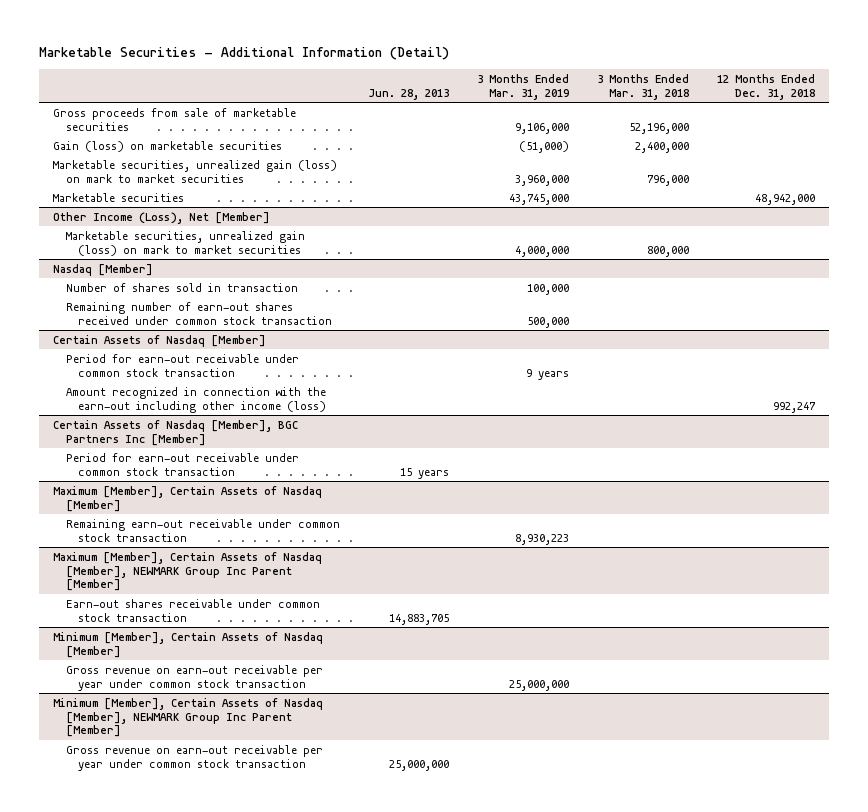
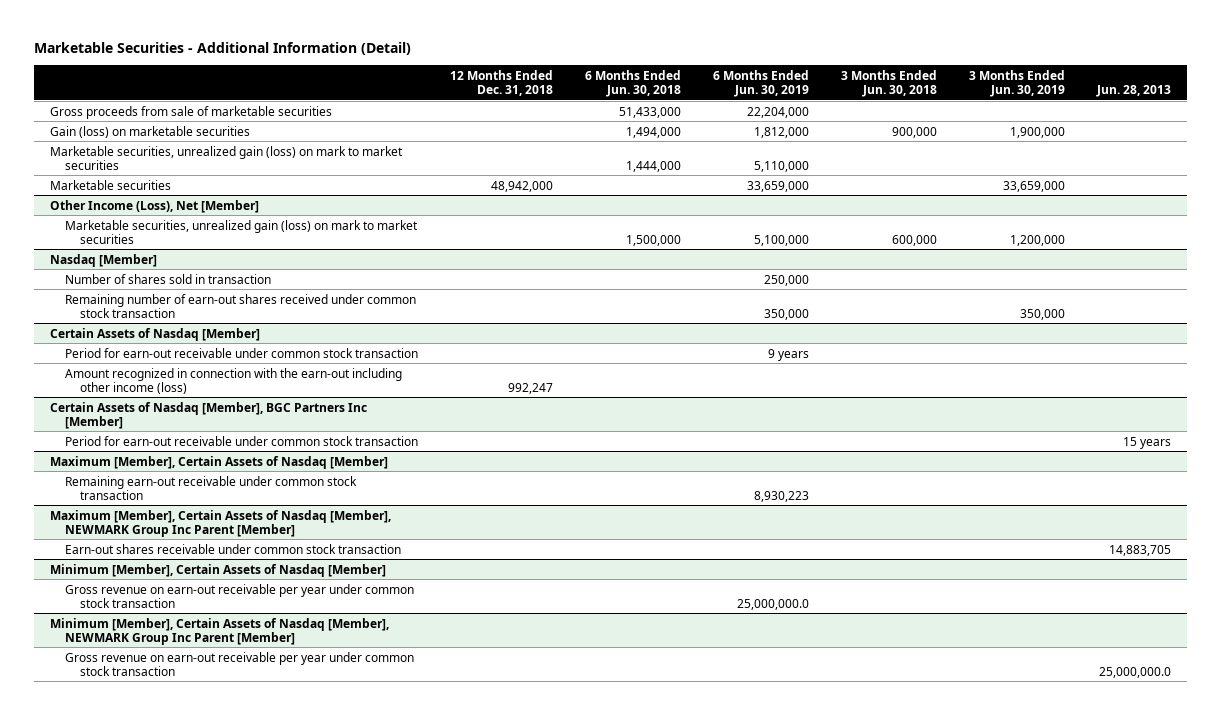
[476,73,569,100] 3 Months Ended Mar. 31, 2019 -> none
[596,73,689,100] 3 Months Ended Mar. 31, 2018 -> none
none -> [585,69,682,97] 6 Months Ended Jun. 30, 2018
none -> [713,69,810,97] 6 Months Ended Jun. 30, 2019
none -> [841,69,938,97] 3 Months Ended Jun. 30, 2018
none -> [969,69,1066,97] 3 Months Ended Jun. 30, 2019
[388,759,449,771] 25,000,000 -> [1099,666,1172,678] 25,000,000.0

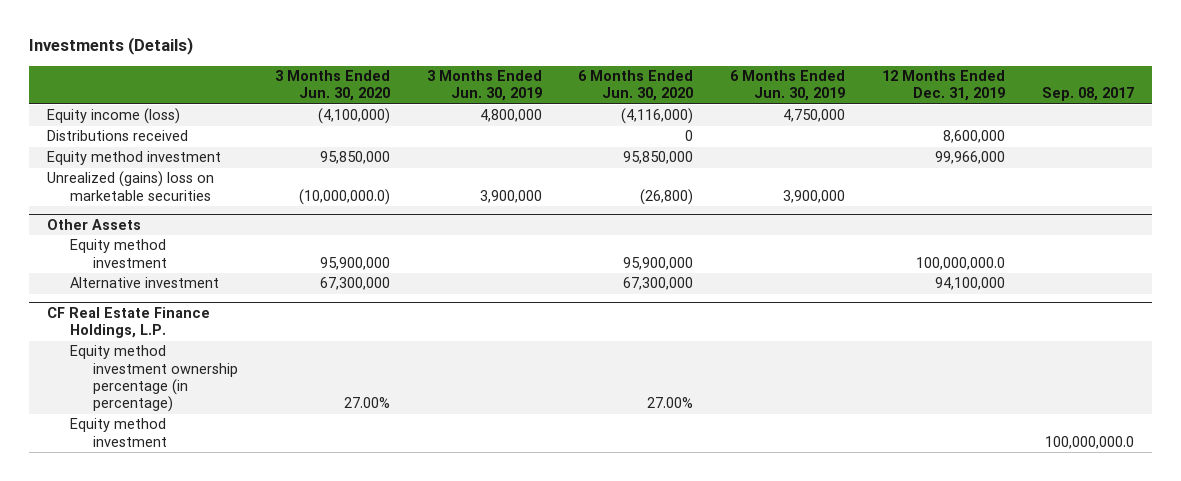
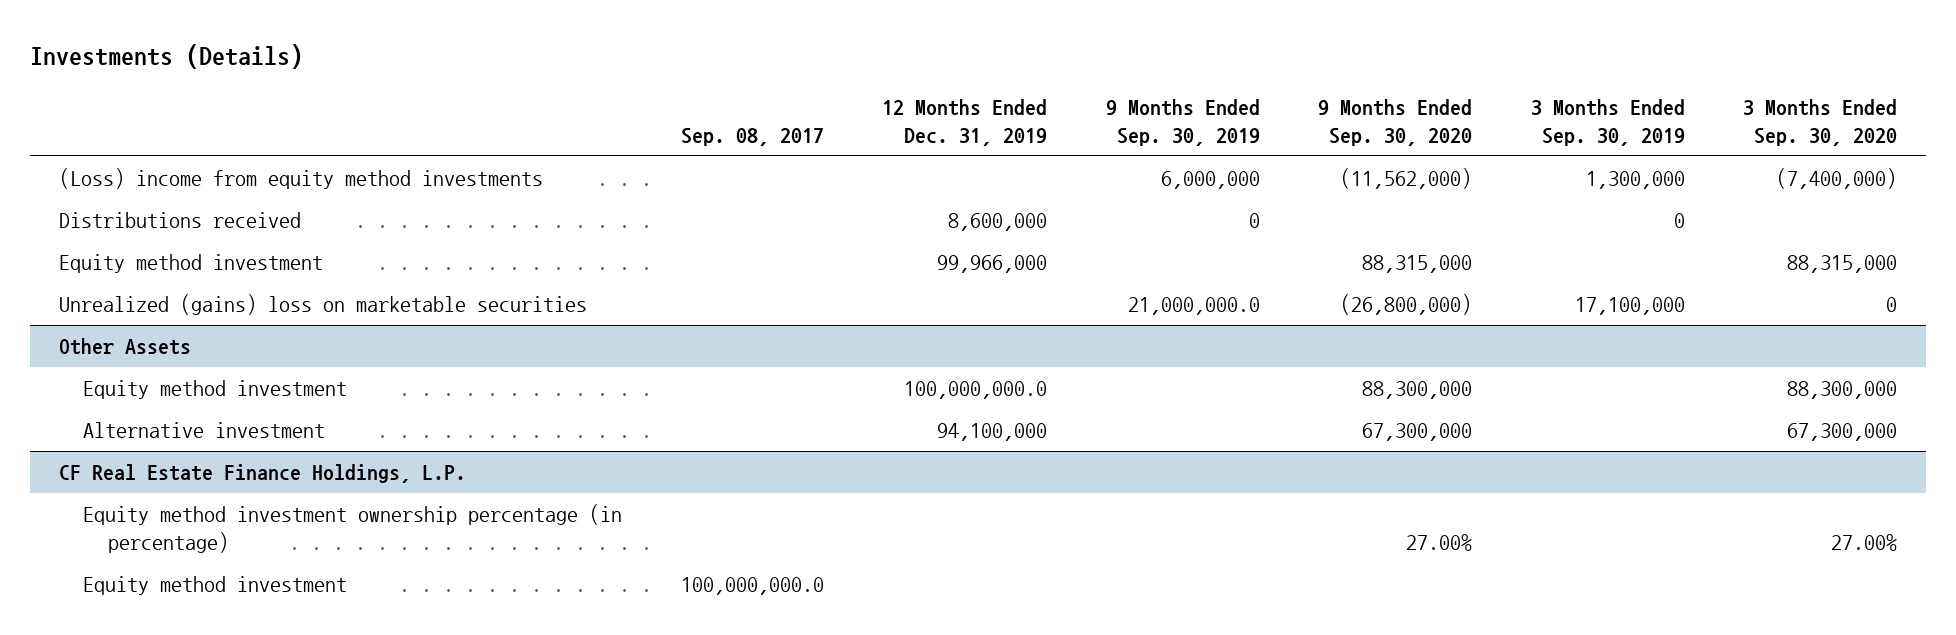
[274,69,390,102] 3 Months Ended Jun. 30, 2020 -> none
[426,69,542,102] 3 Months Ended Jun. 30, 2019 -> none
[578,69,694,102] 6 Months Ended Jun. 30, 2020 -> none
[730,69,846,102] 6 Months Ended Jun. 30, 2019 -> none
none -> [1105,99,1260,146] 9 Months Ended Sep. 30, 2019
none -> [1318,99,1473,146] 9 Months Ended Sep. 30, 2020
none -> [1530,99,1685,146] 3 Months Ended Sep. 30, 2019
none -> [1743,99,1898,146] 3 Months Ended Sep. 30, 2020
[47,108,181,125] Equity income (loss) -> [58,168,543,190] (Loss) income from equity method investments

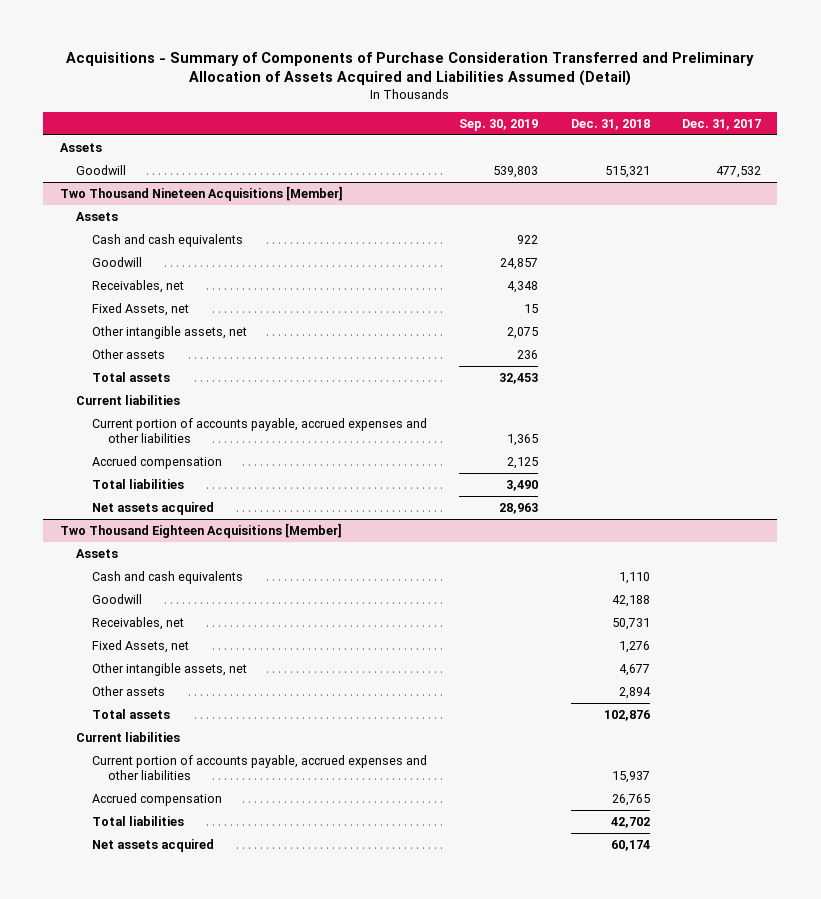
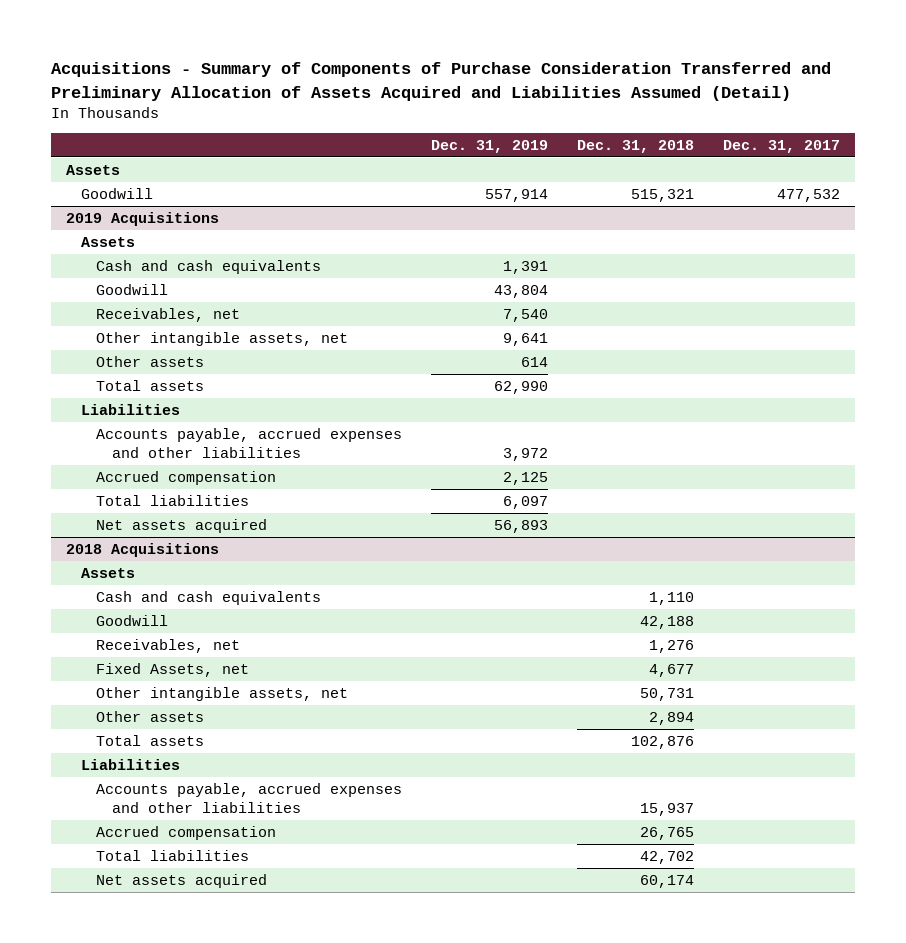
[459,118,539,131] Sep. 30, 2019 -> none
none -> [431,139,549,153] Dec. 31, 2019
[59,185,343,201] Two Thousand Nineteen Acquisitions [Member] -> [65,211,219,226] 2019 Acquisitions
[91,302,189,316] Fixed Assets, net -> none
[75,394,180,405] Current liabilities -> [80,403,180,415] Liabilities
[91,417,427,444] Current portion of accounts payable, accrued expenses and other liabilities -> [96,427,403,458] Accounts payable, accrued expenses and other liabilities
[59,522,342,538] Two Thousand Eighteen Acquisitions [Member] -> [65,542,219,557] 2018 Acquisitions
[611,617,650,630] 50,731 -> [649,639,695,653] 1,276
[618,640,650,653] 1,276 -> [649,663,695,677] 4,677
[618,663,650,676] 4,677 -> [640,687,695,701] 50,731
[75,731,180,742] Current liabilities -> [80,758,180,770] Liabilities
[91,754,427,781] Current portion of accounts payable, accrued expenses and other liabilities -> [96,782,403,813] Accounts payable, accrued expenses and other liabilities

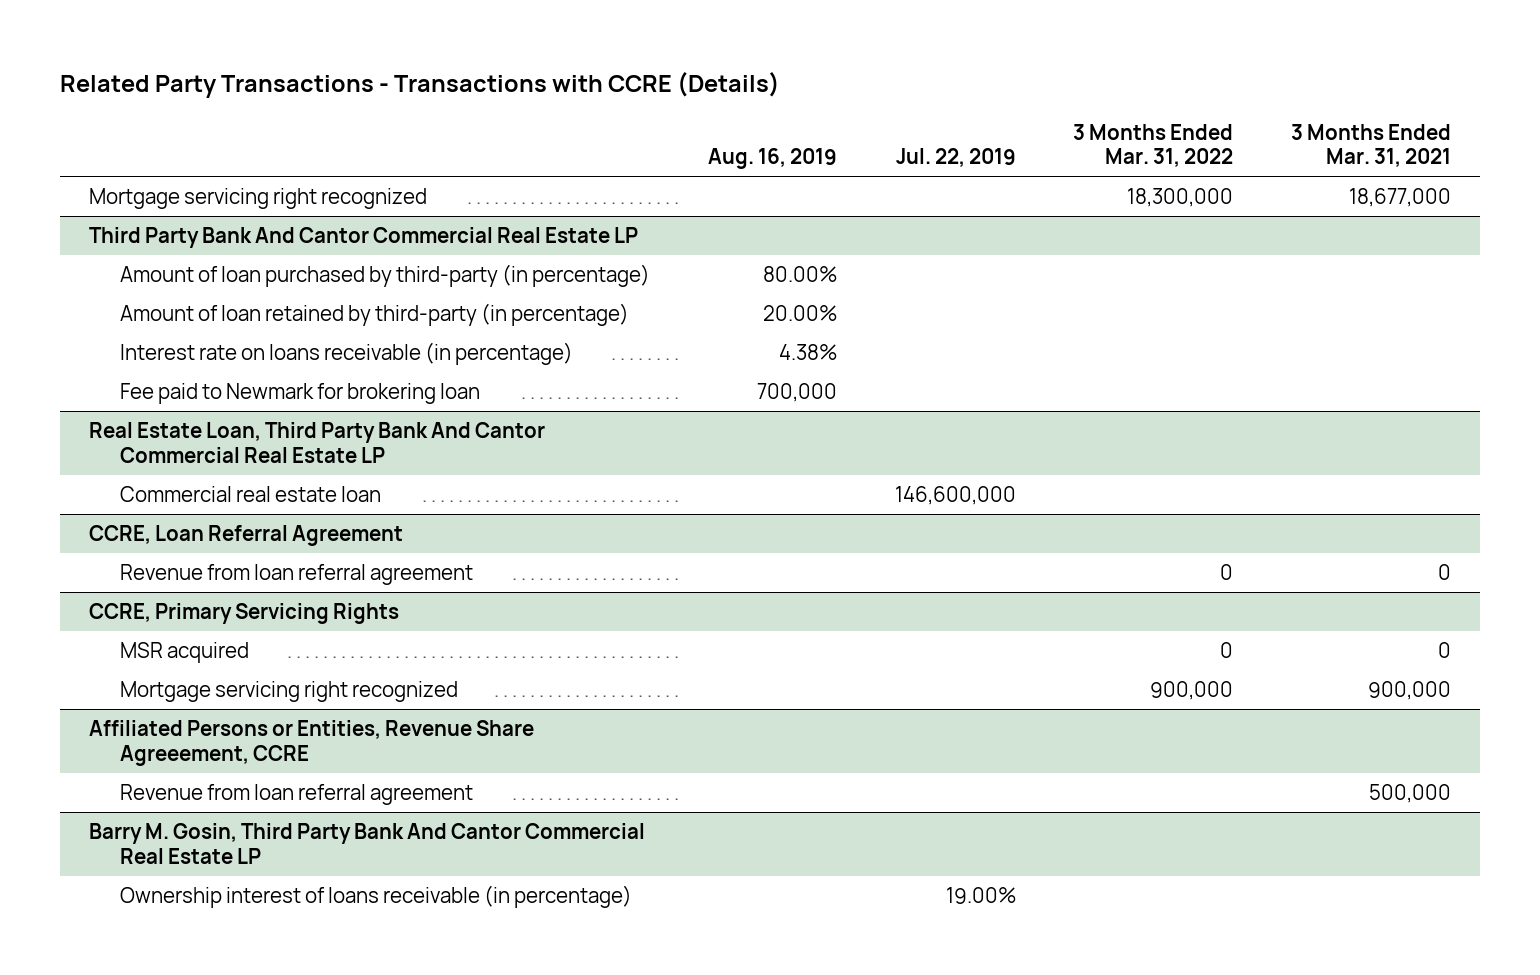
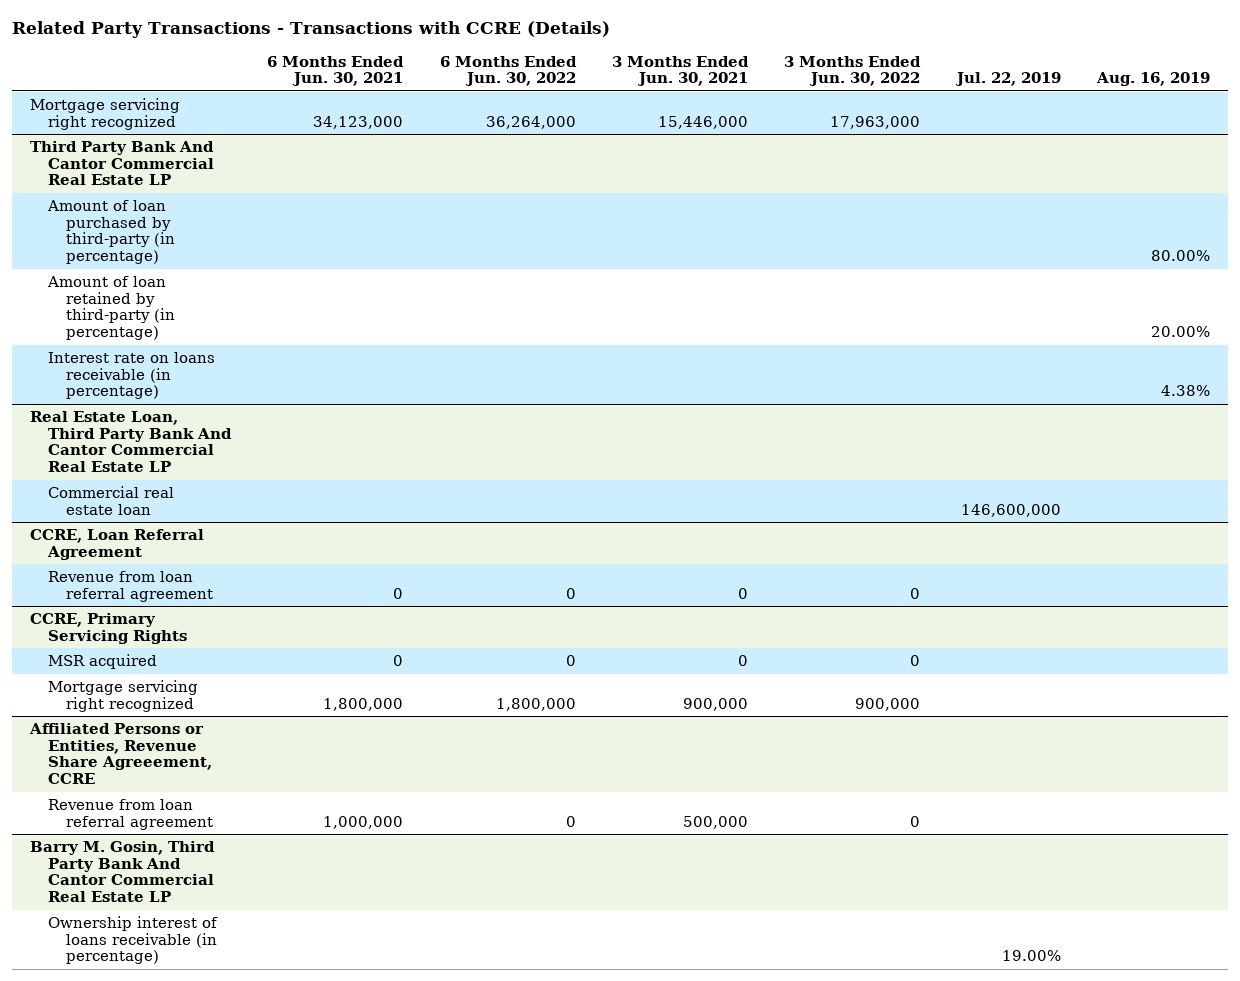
[1073,123,1234,168] 3 Months Ended Mar. 31, 2022 -> none
[1291,123,1452,168] 3 Months Ended Mar. 31, 2021 -> none
none -> [267,55,405,87] 6 Months Ended Jun. 30, 2021
none -> [439,55,577,87] 6 Months Ended Jun. 30, 2022
none -> [612,55,750,87] 3 Months Ended Jun. 30, 2021
none -> [784,55,922,87] 3 Months Ended Jun. 30, 2022
[119,383,480,405] Fee paid to Newmark for brokering loan -> none

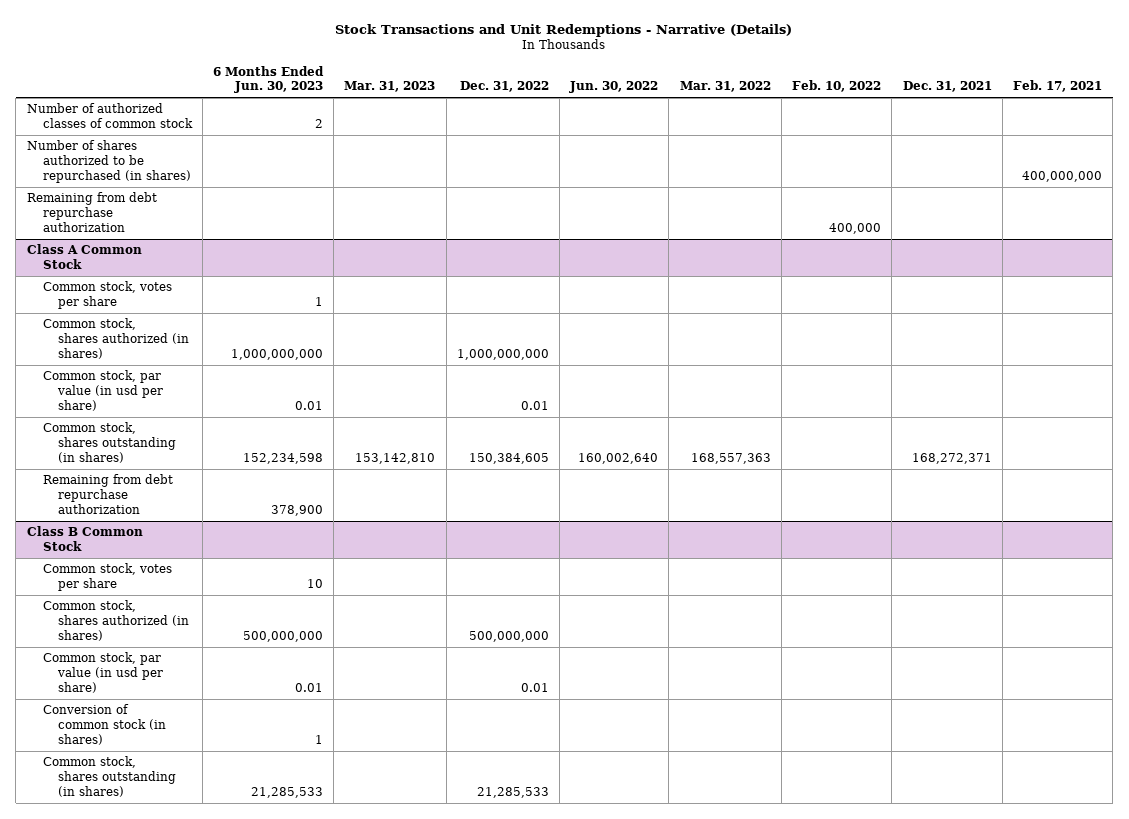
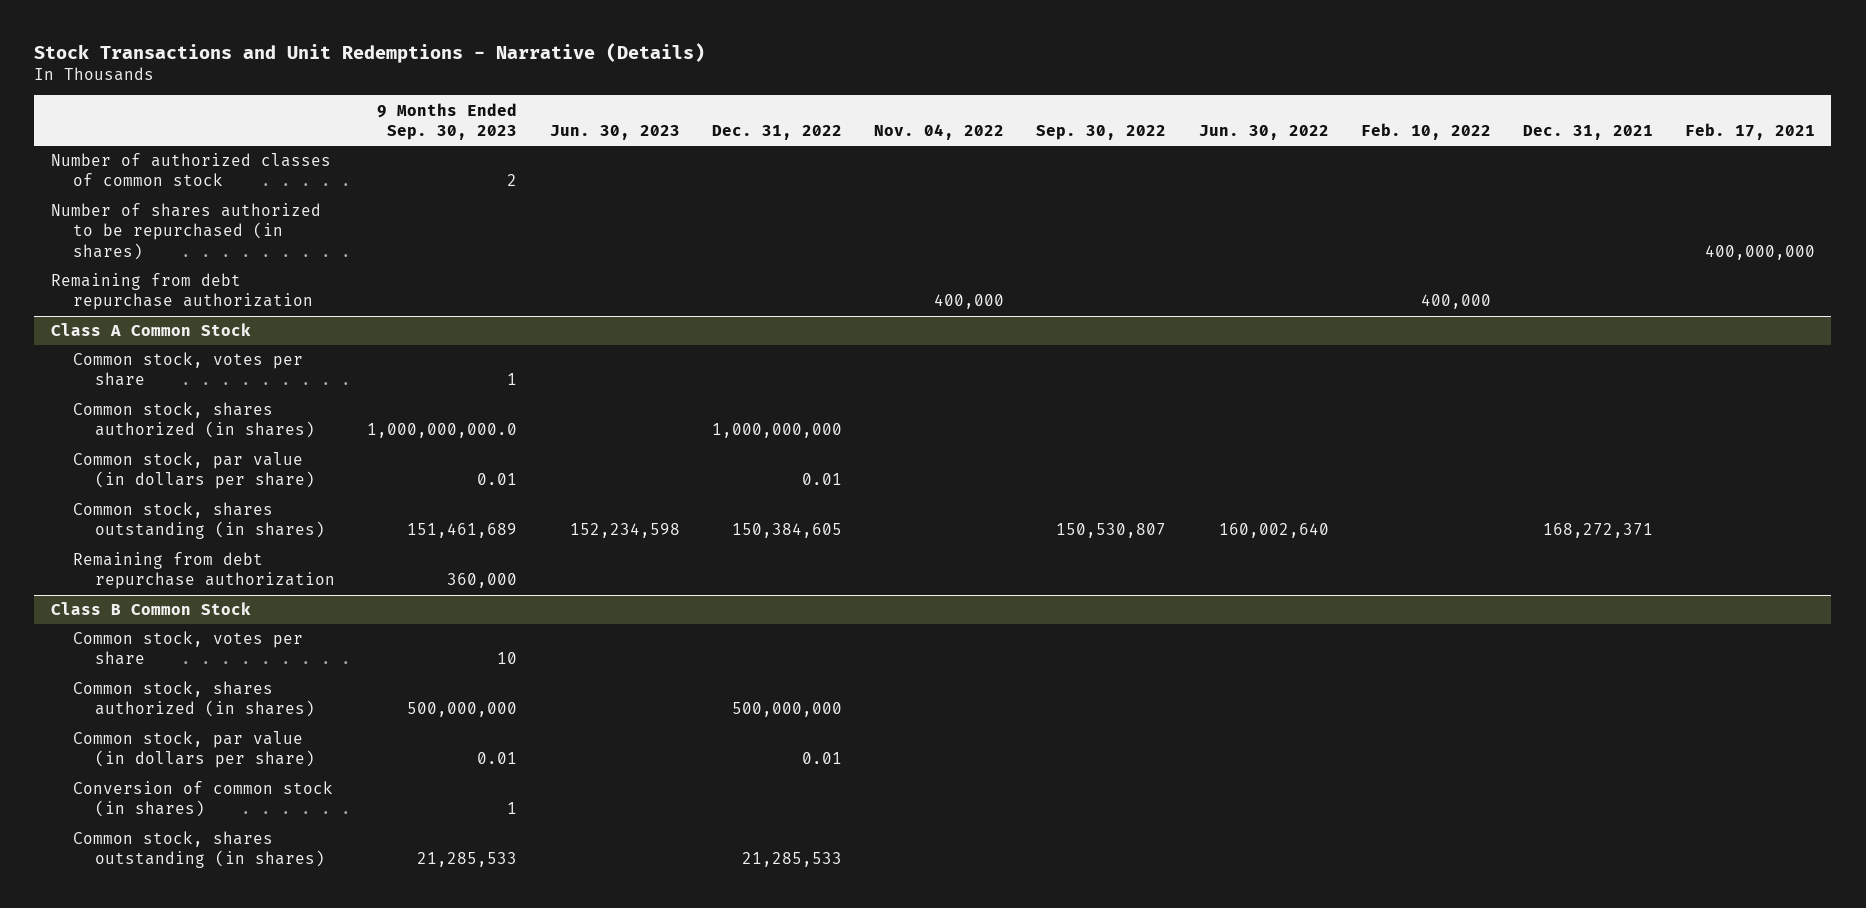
[212,65,324,94] 6 Months Ended Jun. 30, 2023 -> none
[344,81,436,93] Mar. 31, 2023 -> none
[679,81,771,93] Mar. 31, 2022 -> none
none -> [377,102,518,140] 9 Months Ended Sep. 30, 2023
none -> [549,124,680,140] Jun. 30, 2023
none -> [874,123,1005,140] Nov. 04, 2022
none -> [1036,124,1167,140] Sep. 30, 2022
[42,370,164,411] Common stock, par value (in usd per share) -> [72,452,316,490] Common stock, par value (in dollars per share)
[42,652,164,693] Common stock, par value (in usd per share) -> [72,731,316,769] Common stock, par value (in dollars per share)

